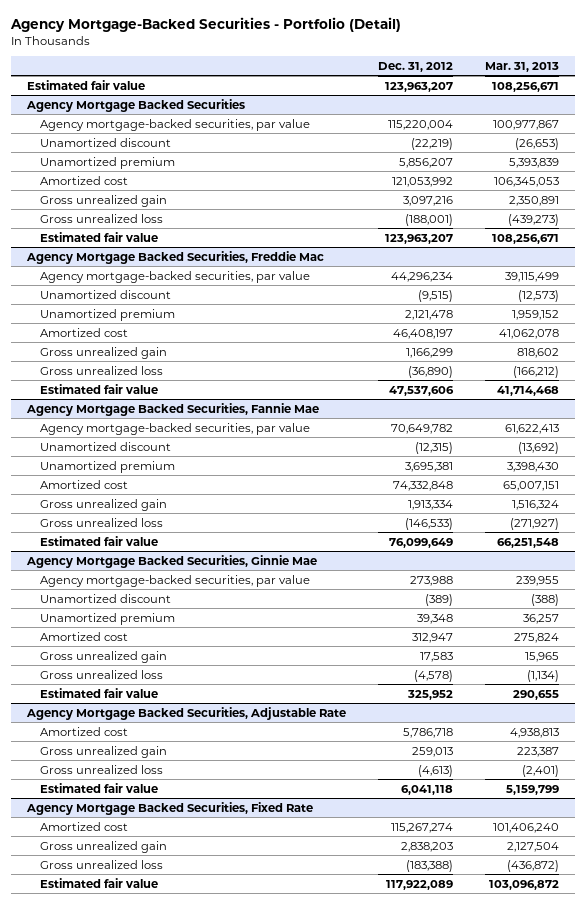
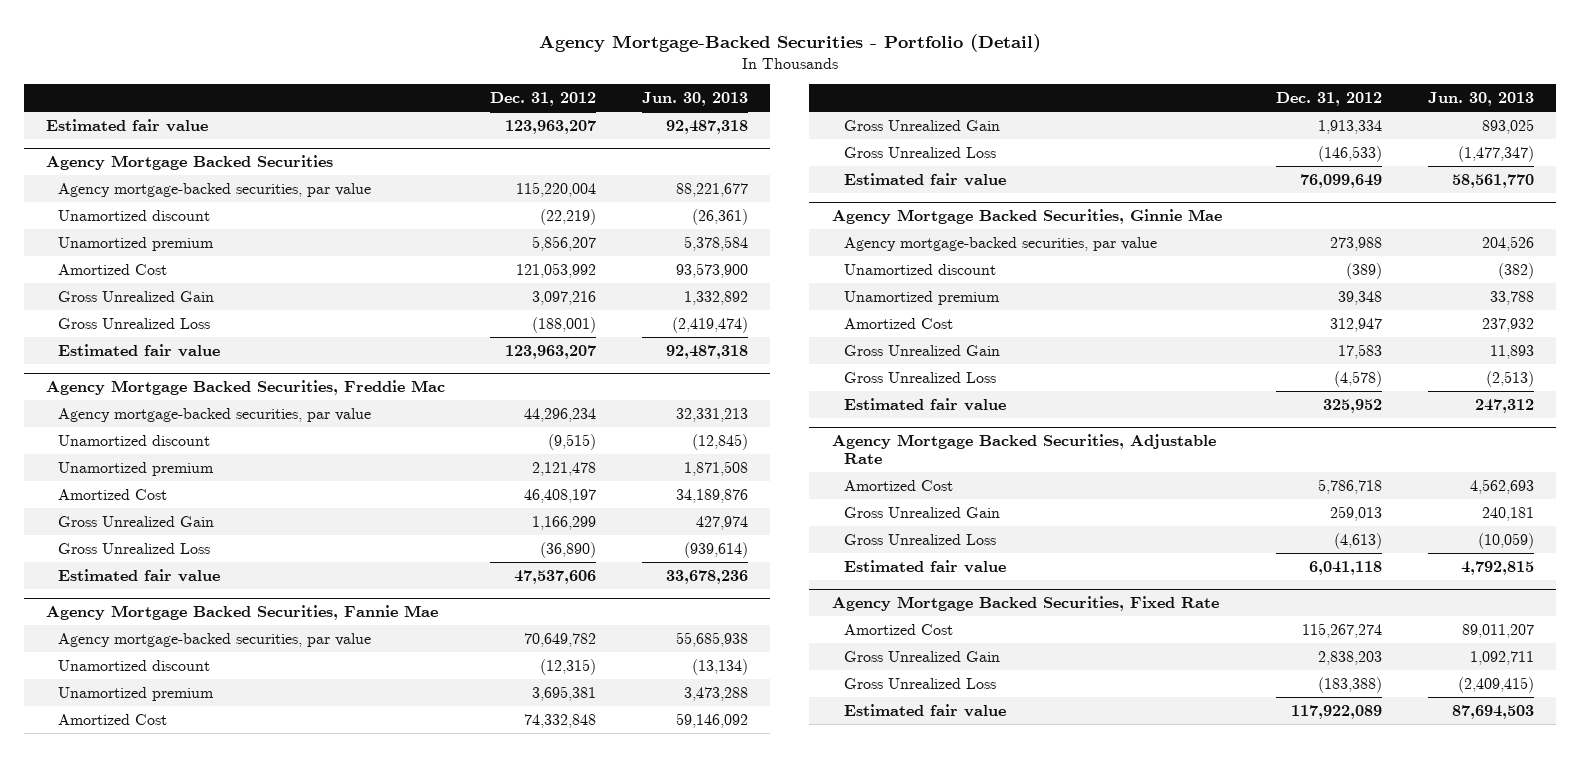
[484,61,559,72] Mar. 31, 2013 -> none
none -> [641,92,748,107] Jun. 30, 2013
[39,175,128,185] Amortized cost -> [58,263,168,275] Amortized Cost
[39,194,167,207] Gross unrealized gain -> [58,290,215,302] Gross Unrealized Gain
[39,213,163,223] Gross unrealized loss -> [58,317,211,329] Gross Unrealized Loss
[39,327,128,337] Amortized cost -> [58,488,168,500] Amortized Cost
[39,346,167,359] Gross unrealized gain -> [58,515,215,527] Gross Unrealized Gain
[39,365,163,375] Gross unrealized loss -> [58,542,211,554] Gross Unrealized Loss
[39,479,128,489] Amortized cost -> [58,713,168,725] Amortized Cost
[39,498,167,511] Gross unrealized gain -> [844,119,1001,131] Gross Unrealized Gain
[39,517,163,527] Gross unrealized loss -> [844,146,997,158] Gross Unrealized Loss
[39,631,128,641] Amortized cost -> [844,317,954,329] Amortized Cost
[39,650,167,663] Gross unrealized gain -> [844,344,1001,356] Gross Unrealized Gain
[39,669,163,679] Gross unrealized loss -> [844,371,997,383] Gross Unrealized Loss
[39,726,128,736] Amortized cost -> [844,479,954,491] Amortized Cost
[39,745,167,758] Gross unrealized gain -> [844,506,1001,518] Gross Unrealized Gain
[39,764,163,774] Gross unrealized loss -> [844,533,997,545] Gross Unrealized Loss
[39,821,128,831] Amortized cost -> [844,623,954,635] Amortized Cost
[39,840,167,853] Gross unrealized gain -> [844,650,1001,662] Gross Unrealized Gain
[39,859,163,869] Gross unrealized loss -> [844,677,997,689] Gross Unrealized Loss

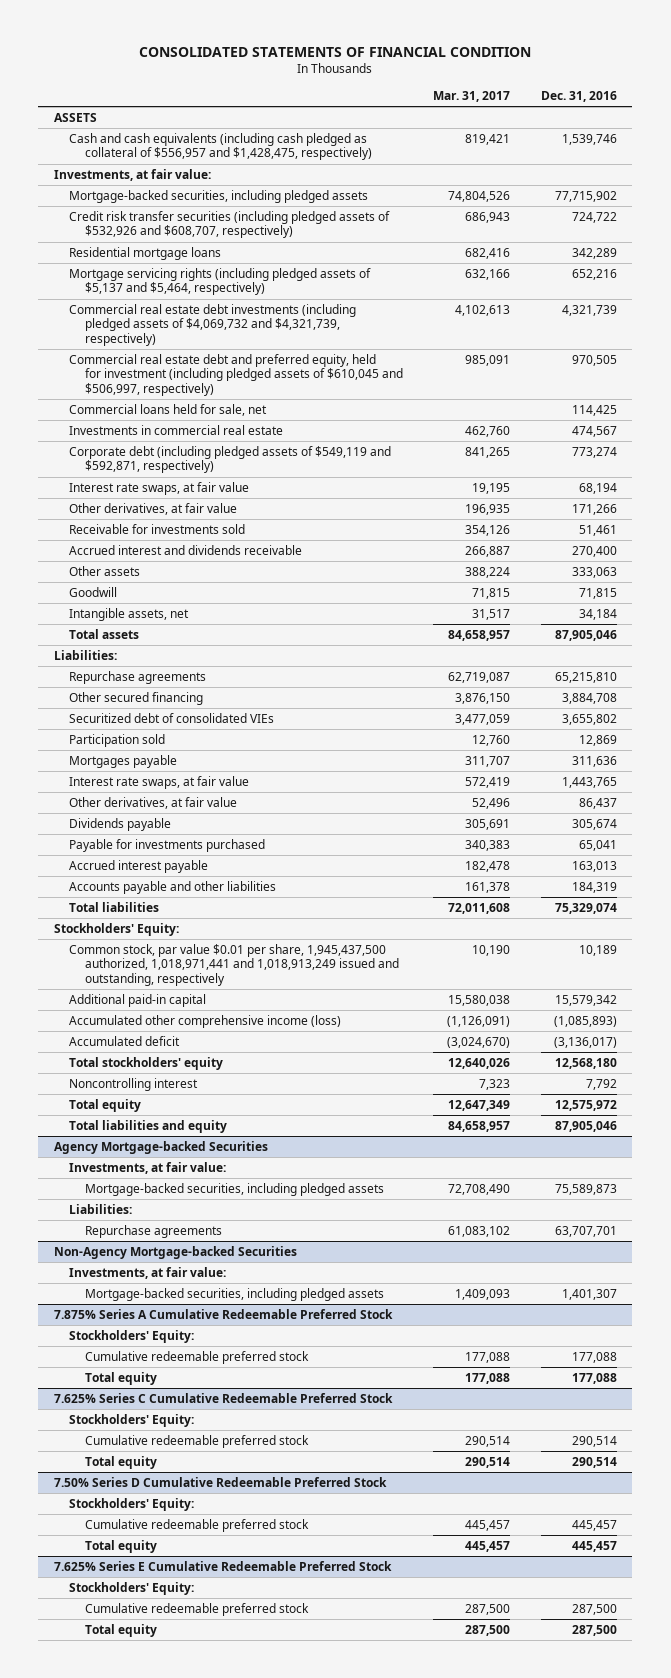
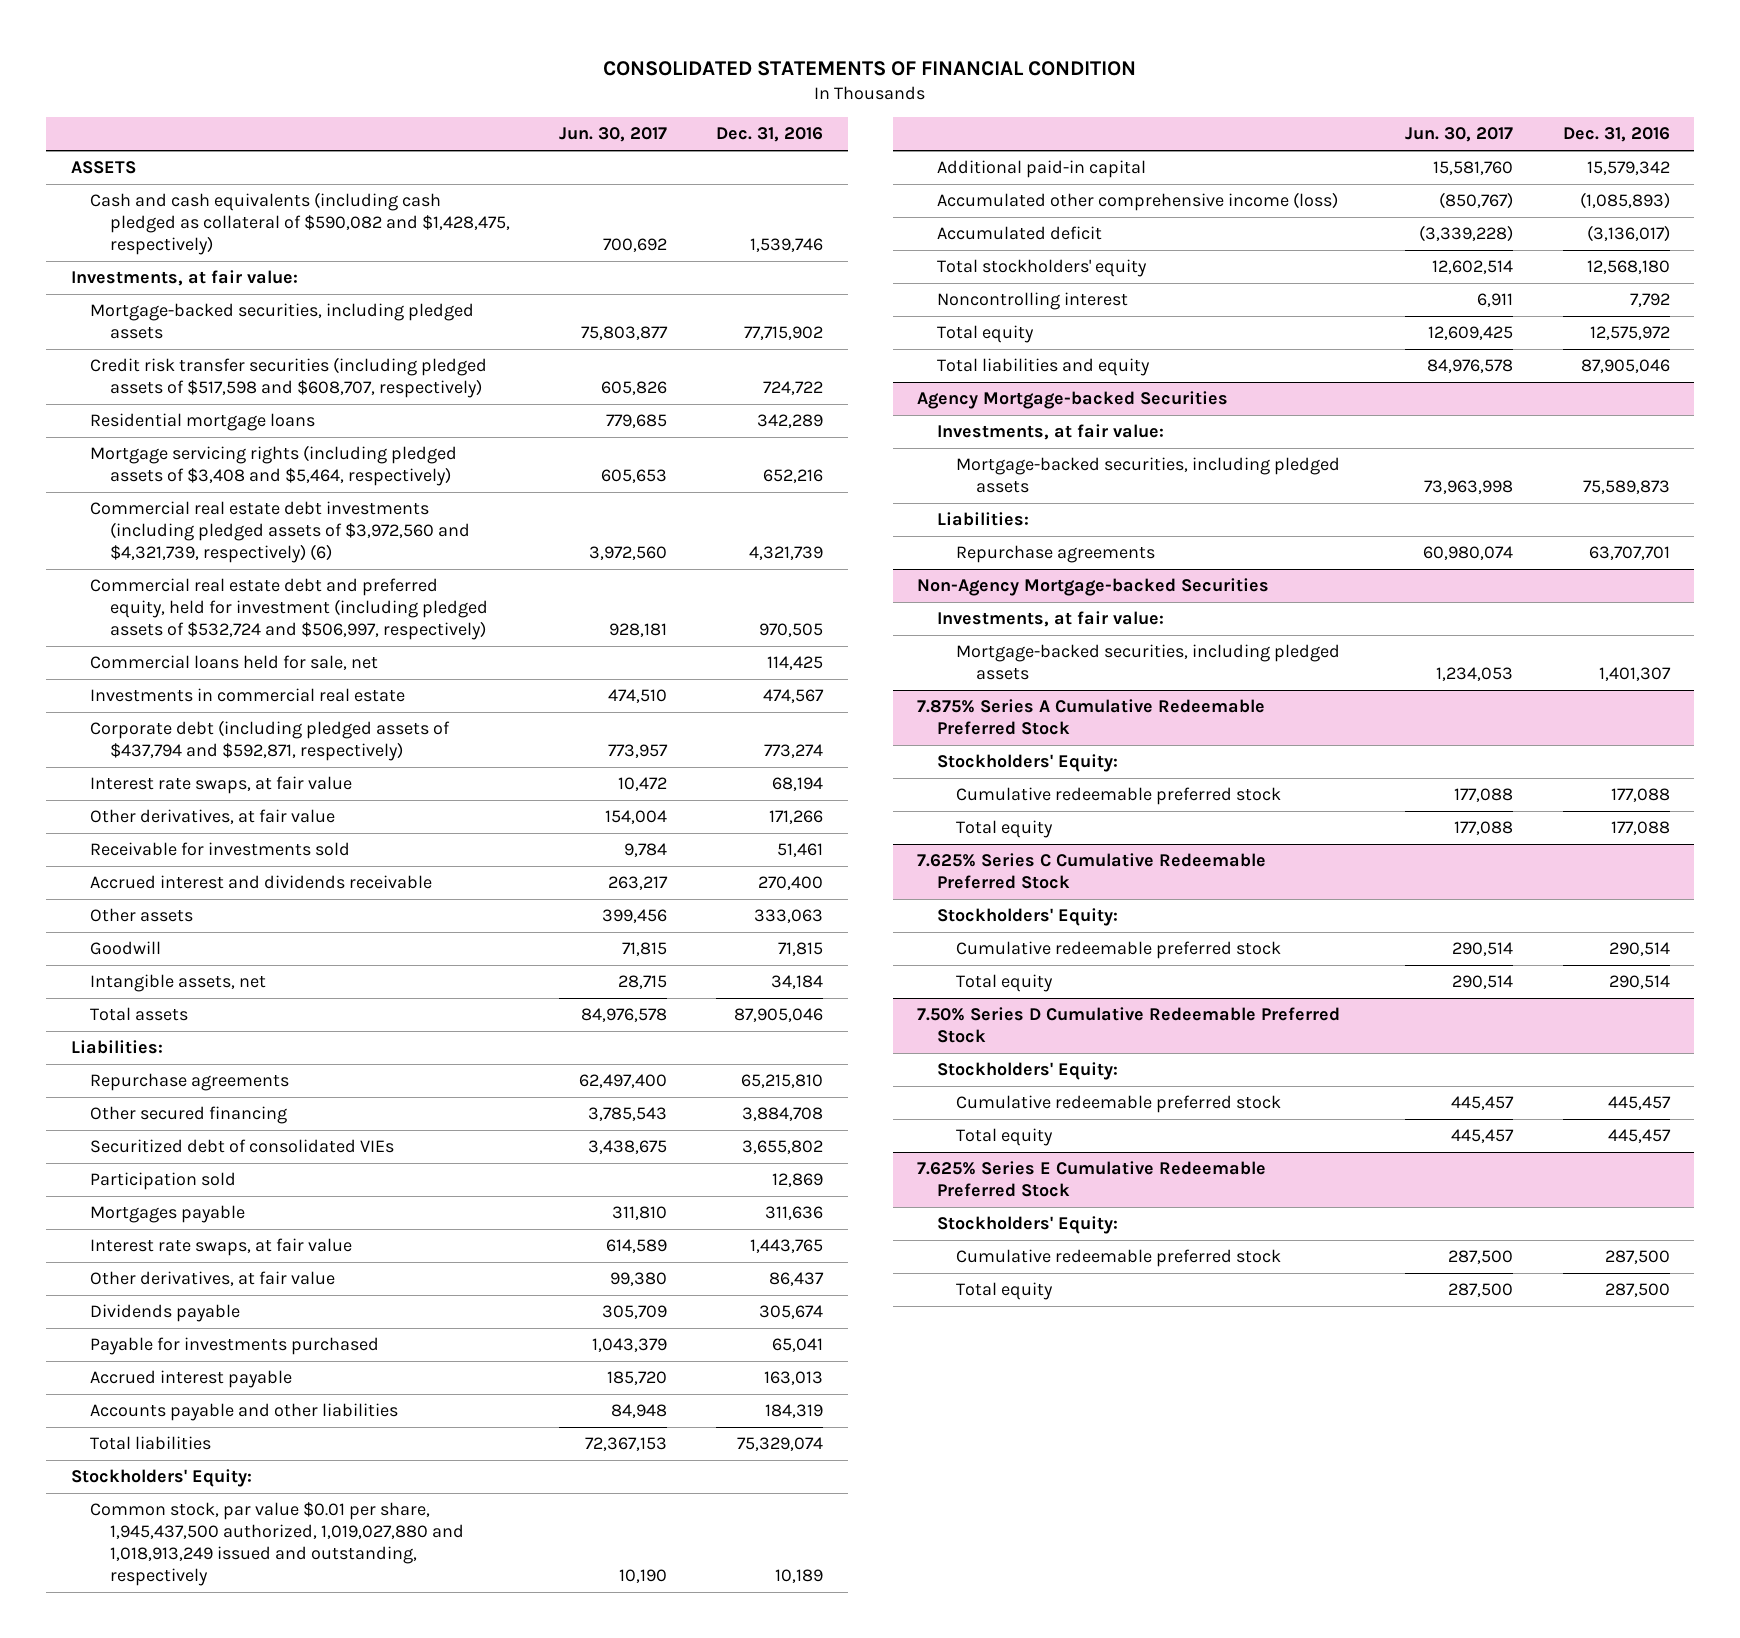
[433,91,511,103] Mar. 31, 2017 -> none
none -> [558,127,667,143] Jun. 30, 2017
[69,132,372,161] Cash and cash equivalents (including cash pledged as collateral of $556,957 and $1,428,475, respectively) -> [90,192,510,255] Cash and cash equivalents (including cash pledged as collateral of $590,082 and $1,428,475, respectively)
[69,210,391,239] Credit risk transfer securities (including pledged assets of $532,926 and $608,707, respectively) -> [90,357,488,399] Credit risk transfer securities (including pledged assets of $517,598 and $608,707, respectively)
[69,267,372,296] Mortgage servicing rights (including pledged assets of $5,137 and $5,464, respectively) -> [90,445,458,487] Mortgage servicing rights (including pledged assets of $3,408 and $5,464, respectively)
[69,303,357,346] Commercial real estate debt investments (including pledged assets of $4,069,732 and $4,321,739, respectively) -> [90,501,470,563] Commercial real estate debt investments (including pledged assets of $3,972,560 and $4,321,739, respectively) (6)
[69,353,403,396] Commercial real estate debt and preferred equity, held for investment (including pledged assets of $610,045 and $506,997, respectively) -> [90,578,488,640] Commercial real estate debt and preferred equity, held for investment (including pledged assets of $532,724 and $506,997, respectively)
[69,445,392,474] Corporate debt (including pledged assets of $549,119 and $592,871, respectively) -> [90,720,451,762] Corporate debt (including pledged assets of $437,794 and $592,871, respectively)
[69,943,399,986] Common stock, par value $0.01 per share, 1,945,437,500 authorized, 1,018,971,441 and 1,018,913,249 issued and outstanding, respectively -> [90,1502,464,1586] Common stock, par value $0.01 per share, 1,945,437,500 authorized, 1,019,027,880 and 1,018,913,249 issued and outstanding, respectively

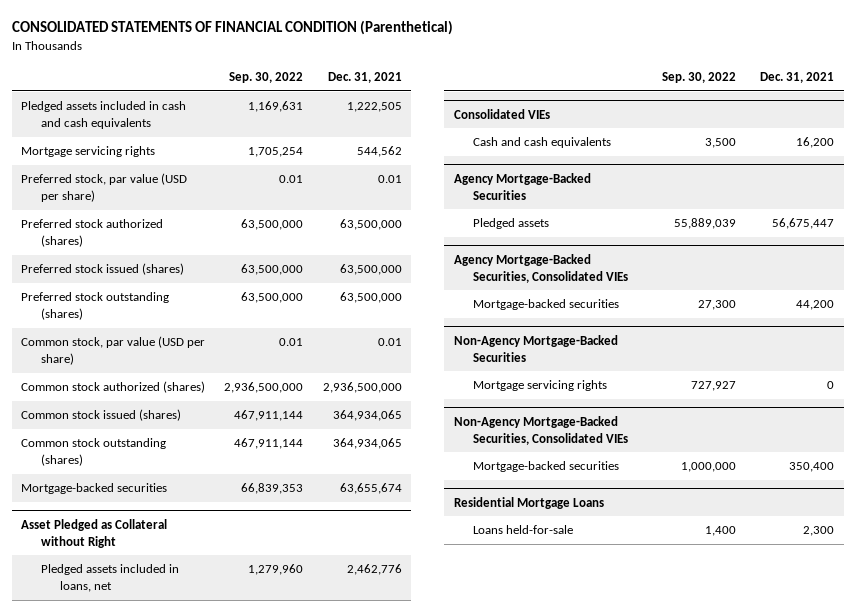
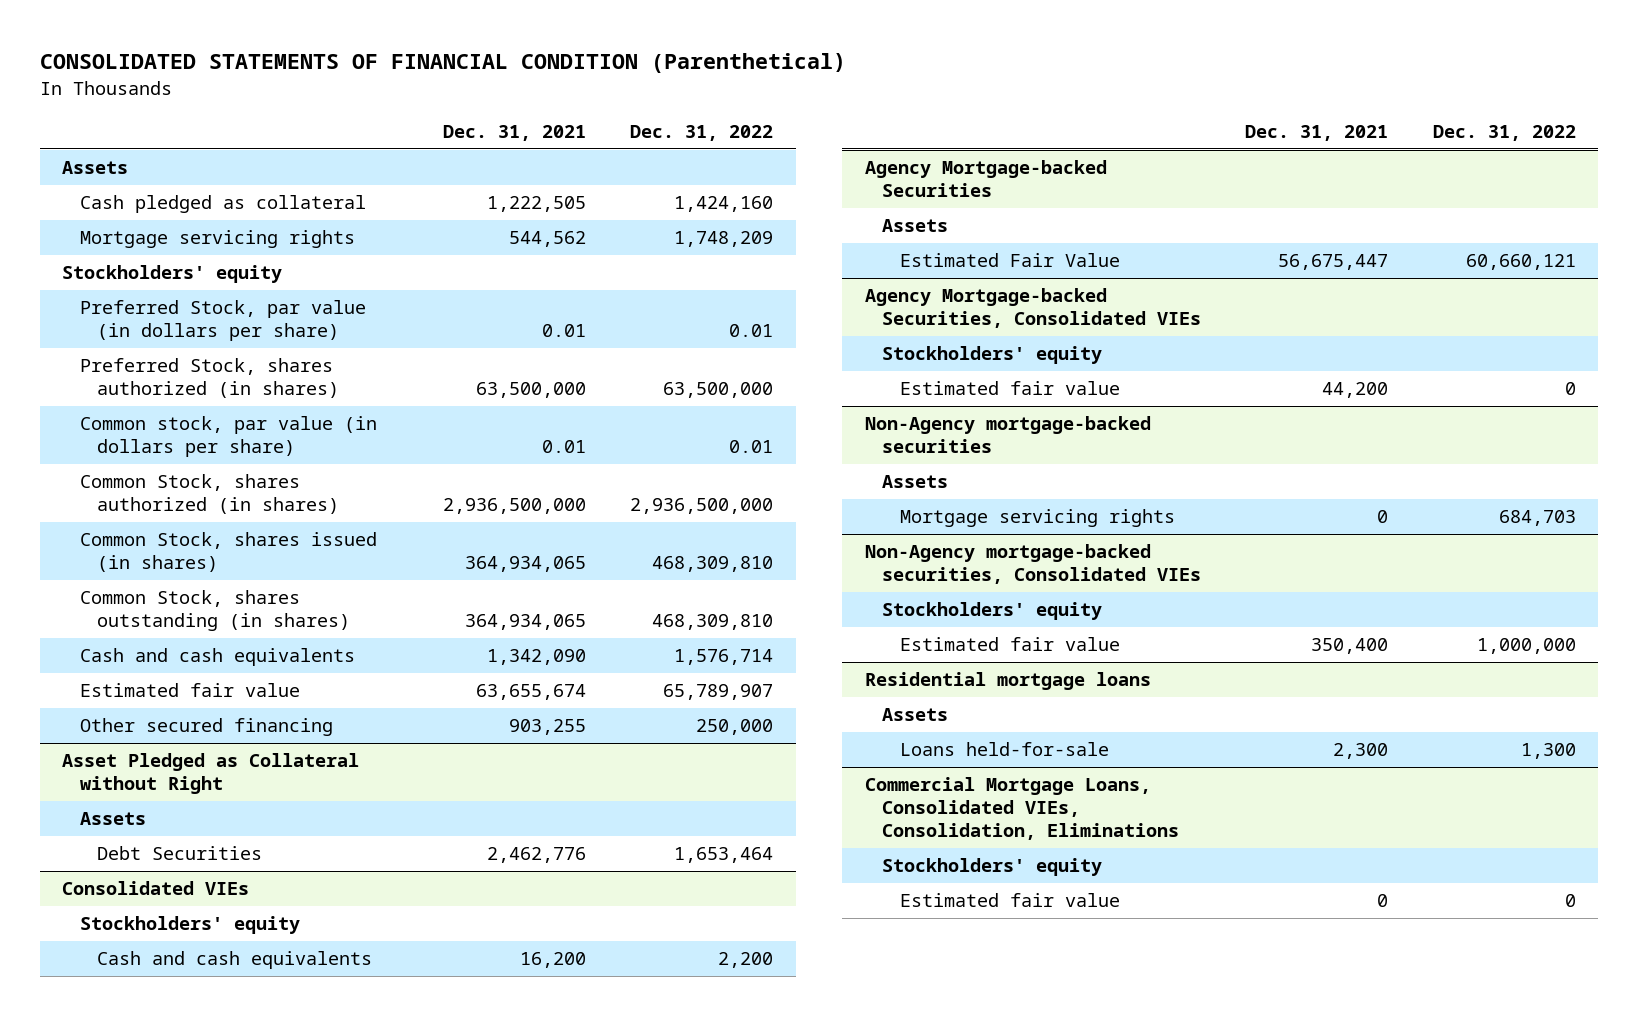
[229,72,304,84] Sep. 30, 2022 -> none
none -> [630,124,774,141] Dec. 31, 2022
none -> [62,161,129,175] Assets
[21,101,187,130] Pledged assets included in cash and cash equivalents -> [79,195,366,214] Cash pledged as collateral
[21,263,185,276] Preferred stock issued (shares) -> none
[21,292,170,321] Preferred stock outstanding (shares) -> none
none -> [62,265,283,284] Stockholders' equity
[21,173,188,203] Preferred stock, par value (USD per share) -> [79,300,366,342] Preferred Stock, par value (in dollars per share)
[21,219,164,248] Preferred stock authorized (shares) -> [79,358,340,399] Preferred Stock, shares authorized (in shares)
[21,336,206,366] Common stock, par value (USD per share) -> [79,416,377,458] Common stock, par value (in dollars per share)
[21,381,206,394] Common stock authorized (shares) -> [79,474,340,515] Common Stock, shares authorized (in shares)
[21,409,182,422] Common stock issued (shares) -> [79,532,377,573] Common Stock, shares issued (in shares)
[21,438,167,467] Common stock outstanding (shares) -> [79,590,351,632] Common Stock, shares outstanding (in shares)
none -> [79,648,355,667] Cash and cash equivalents
[21,483,168,495] Mortgage-backed securities -> [79,683,300,698] Estimated fair value
none -> [79,718,333,737] Other secured financing
none -> [79,812,146,826] Assets
[40,564,179,593] Pledged assets included in loans, net -> [97,846,263,861] Debt Securities
none -> [79,916,300,935] Stockholders' equity
[453,172,591,200] Agency Mortgage-Backed Securities -> [864,160,1107,198] Agency Mortgage-backed Securities
none -> [882,219,949,233] Assets
[473,218,550,230] Pledged assets -> [899,253,1120,268] Estimated Fair Value
[453,253,629,283] Agency Mortgage-Backed Securities, Consolidated VIEs -> [864,288,1202,329] Agency Mortgage-backed Securities, Consolidated VIEs
none -> [882,346,1103,365] Stockholders' equity
[473,299,620,311] Mortgage-backed securities -> [899,381,1120,396] Estimated fair value
[453,334,618,362] Non-Agency Mortgage-Backed Securities -> [864,416,1151,454] Non-Agency mortgage-backed securities
none -> [882,475,949,489] Assets
[453,415,629,445] Non-Agency Mortgage-Backed Securities, Consolidated VIEs -> [864,544,1202,585] Non-Agency mortgage-backed securities, Consolidated VIEs
none -> [882,602,1103,621] Stockholders' equity
[473,461,620,473] Mortgage-backed securities -> [899,637,1120,652] Estimated fair value
[453,496,604,509] Residential Mortgage Loans -> [864,672,1151,691] Residential mortgage loans
none -> [882,708,949,722] Assets
none -> [864,777,1180,840] Commercial Mortgage Loans, Consolidated VIEs, Consolidation, Eliminations
none -> [882,858,1103,877] Stockholders' equity
none -> [899,893,1120,908] Estimated fair value

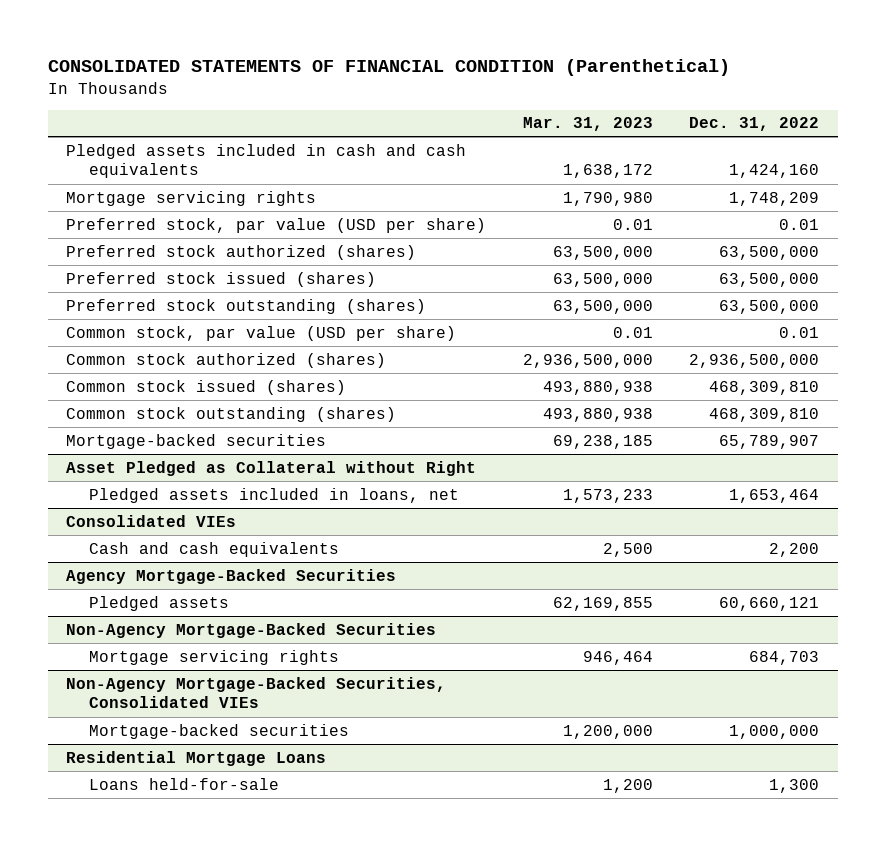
[443,124,587,141] Dec. 31, 2021 -> none
none -> [522,117,653,132] Mar. 31, 2023
[62,161,129,175] Assets -> none
[79,195,366,214] Cash pledged as collateral -> [65,143,466,179] Pledged assets included in cash and cash equivalents
[62,265,283,284] Stockholders' equity -> none
[79,648,355,667] Cash and cash equivalents -> none
[79,718,333,737] Other secured financing -> none
[79,300,366,342] Preferred Stock, par value (in dollars per share) -> [65,217,486,233] Preferred stock, par value (USD per share)
[79,358,340,399] Preferred Stock, shares authorized (in shares) -> [65,244,416,260] Preferred stock authorized (shares)
none -> [65,271,376,287] Preferred stock issued (shares)
none -> [65,298,426,314] Preferred stock outstanding (shares)
[79,416,377,458] Common stock, par value (in dollars per share) -> [65,325,456,341] Common stock, par value (USD per share)
[79,474,340,515] Common Stock, shares authorized (in shares) -> [65,352,386,368] Common stock authorized (shares)
[79,532,377,573] Common Stock, shares issued (in shares) -> [65,379,346,395] Common stock issued (shares)
[79,590,351,632] Common Stock, shares outstanding (in shares) -> [65,406,396,422] Common stock outstanding (shares)
[79,683,300,698] Estimated fair value -> [65,433,326,449] Mortgage-backed securities
[79,812,146,826] Assets -> none
[97,846,263,861] Debt Securities -> [88,487,459,503] Pledged assets included in loans, net
[79,916,300,935] Stockholders' equity -> none
[882,219,949,233] Assets -> none
[864,288,1202,329] Agency Mortgage-backed Securities, Consolidated VIEs -> none
[882,346,1103,365] Stockholders' equity -> none
[899,381,1120,396] Estimated fair value -> none
[882,475,949,489] Assets -> none
[864,160,1107,198] Agency Mortgage-backed Securities -> [65,568,396,584] Agency Mortgage-Backed Securities
[899,253,1120,268] Estimated Fair Value -> [88,595,229,611] Pledged assets
[864,416,1151,454] Non-Agency mortgage-backed securities -> [65,622,436,638] Non-Agency Mortgage-Backed Securities
[882,602,1103,621] Stockholders' equity -> none
[882,708,949,722] Assets -> none
[864,544,1202,585] Non-Agency mortgage-backed securities, Consolidated VIEs -> [65,676,446,709] Non-Agency Mortgage-Backed Securities, Consolidated VIEs
[899,637,1120,652] Estimated fair value -> [88,723,349,739] Mortgage-backed securities
[864,672,1151,691] Residential mortgage loans -> [65,750,326,766] Residential Mortgage Loans
[864,777,1180,840] Commercial Mortgage Loans, Consolidated VIEs, Consolidation, Eliminations -> none
[882,858,1103,877] Stockholders' equity -> none
[899,893,1120,908] Estimated fair value -> none

